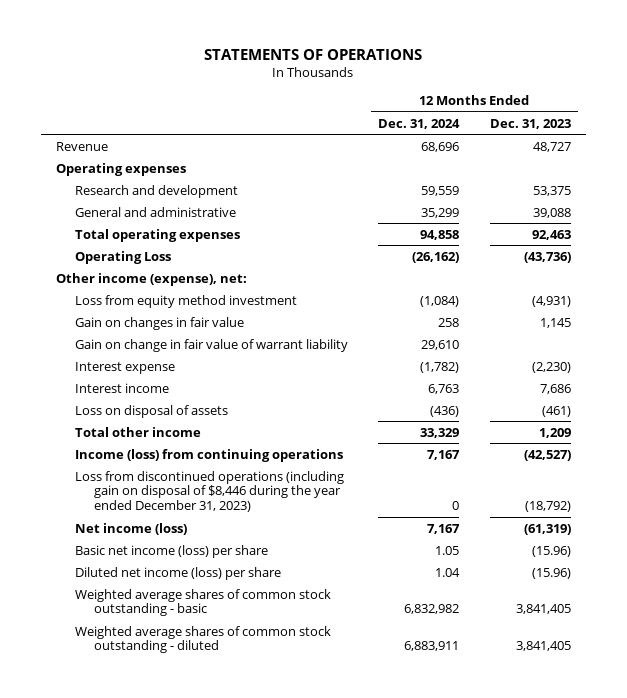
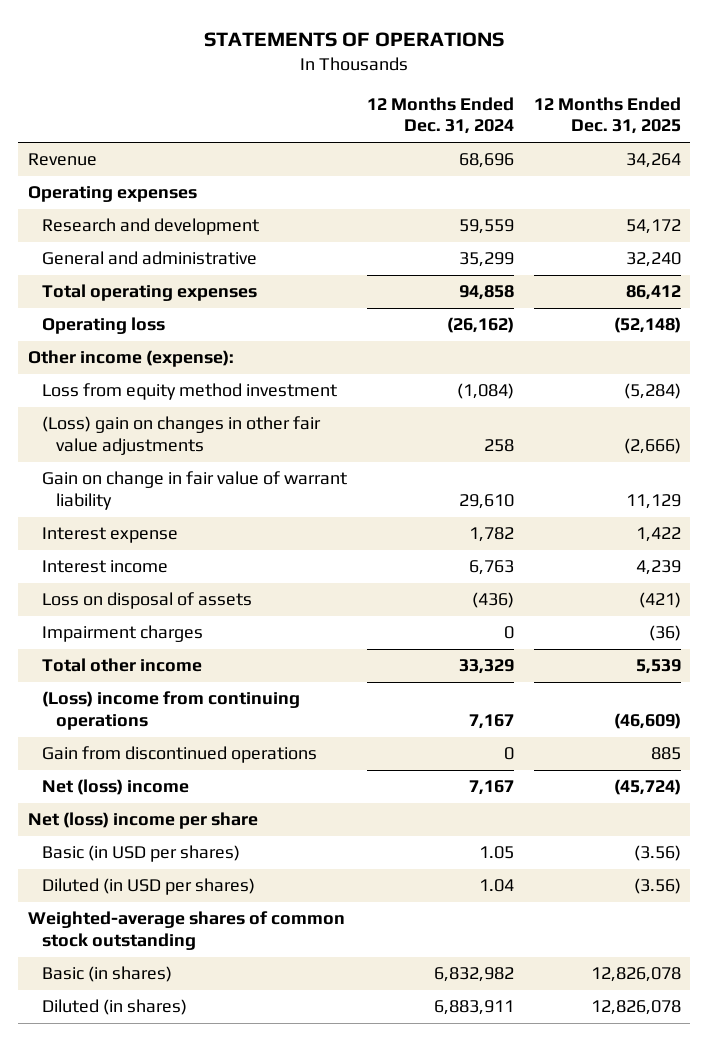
[489,118,571,129] Dec. 31, 2023 -> none
none -> [533,97,681,135] 12 Months Ended Dec. 31, 2025
[74,250,171,264] Operating Loss -> [41,317,165,335] Operating loss
[56,272,248,286] Other income (expense), net: -> [27,350,234,368] Other income (expense):
[74,316,244,330] Gain on changes in fair value -> [41,416,321,455] (Loss) gain on changes in other fair value adjustments
[420,361,460,373] (1,782) -> [468,527,514,543] 1,782
none -> [41,625,203,643] Impairment charges
[74,448,343,462] Income (loss) from continuing operations -> [41,691,300,730] (Loss) income from continuing operations
[74,470,344,512] Loss from discontinued operations (including gain on disposal of $8,446 during the year ended December 31, 2023) -> [41,746,317,764] Gain from discontinued operations
[74,522,187,535] Net income (loss) -> [41,779,189,796] Net (loss) income
none -> [27,812,258,830] Net (loss) income per share
[74,544,268,558] Basic net income (loss) per share -> [41,845,240,863] Basic (in USD per shares)
[74,566,281,580] Diluted net income (loss) per share -> [41,878,255,896] Diluted (in USD per shares)
none -> [27,911,345,950] Weighted-average shares of common stock outstanding
[74,588,331,617] Weighted average shares of common stock outstanding - basic -> [41,966,172,983] Basic (in shares)
[74,625,331,654] Weighted average shares of common stock outstanding - diluted -> [41,999,187,1016] Diluted (in shares)

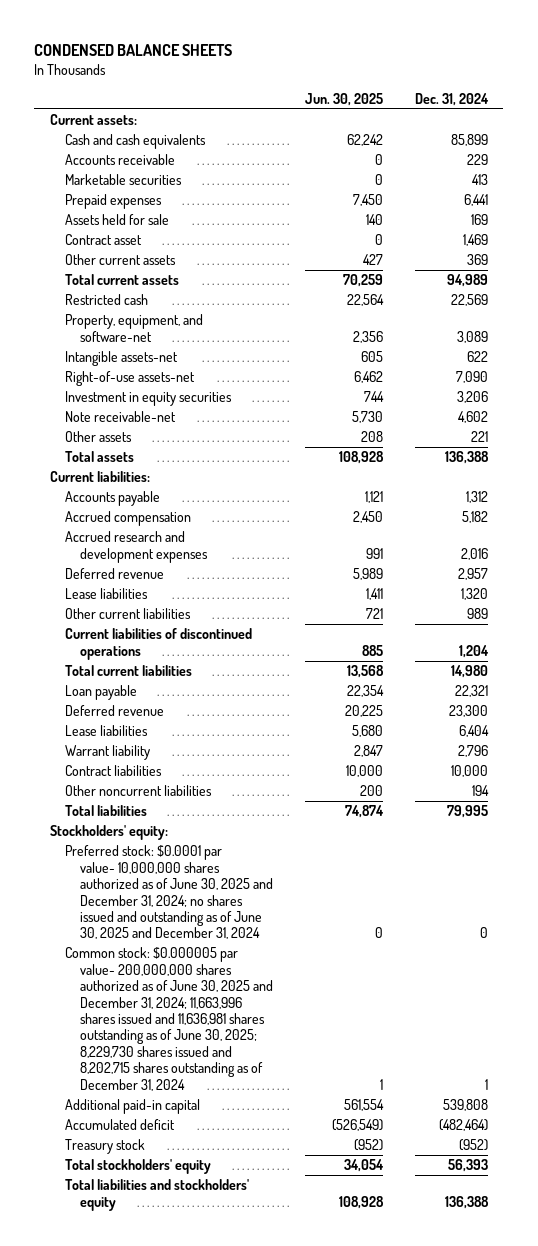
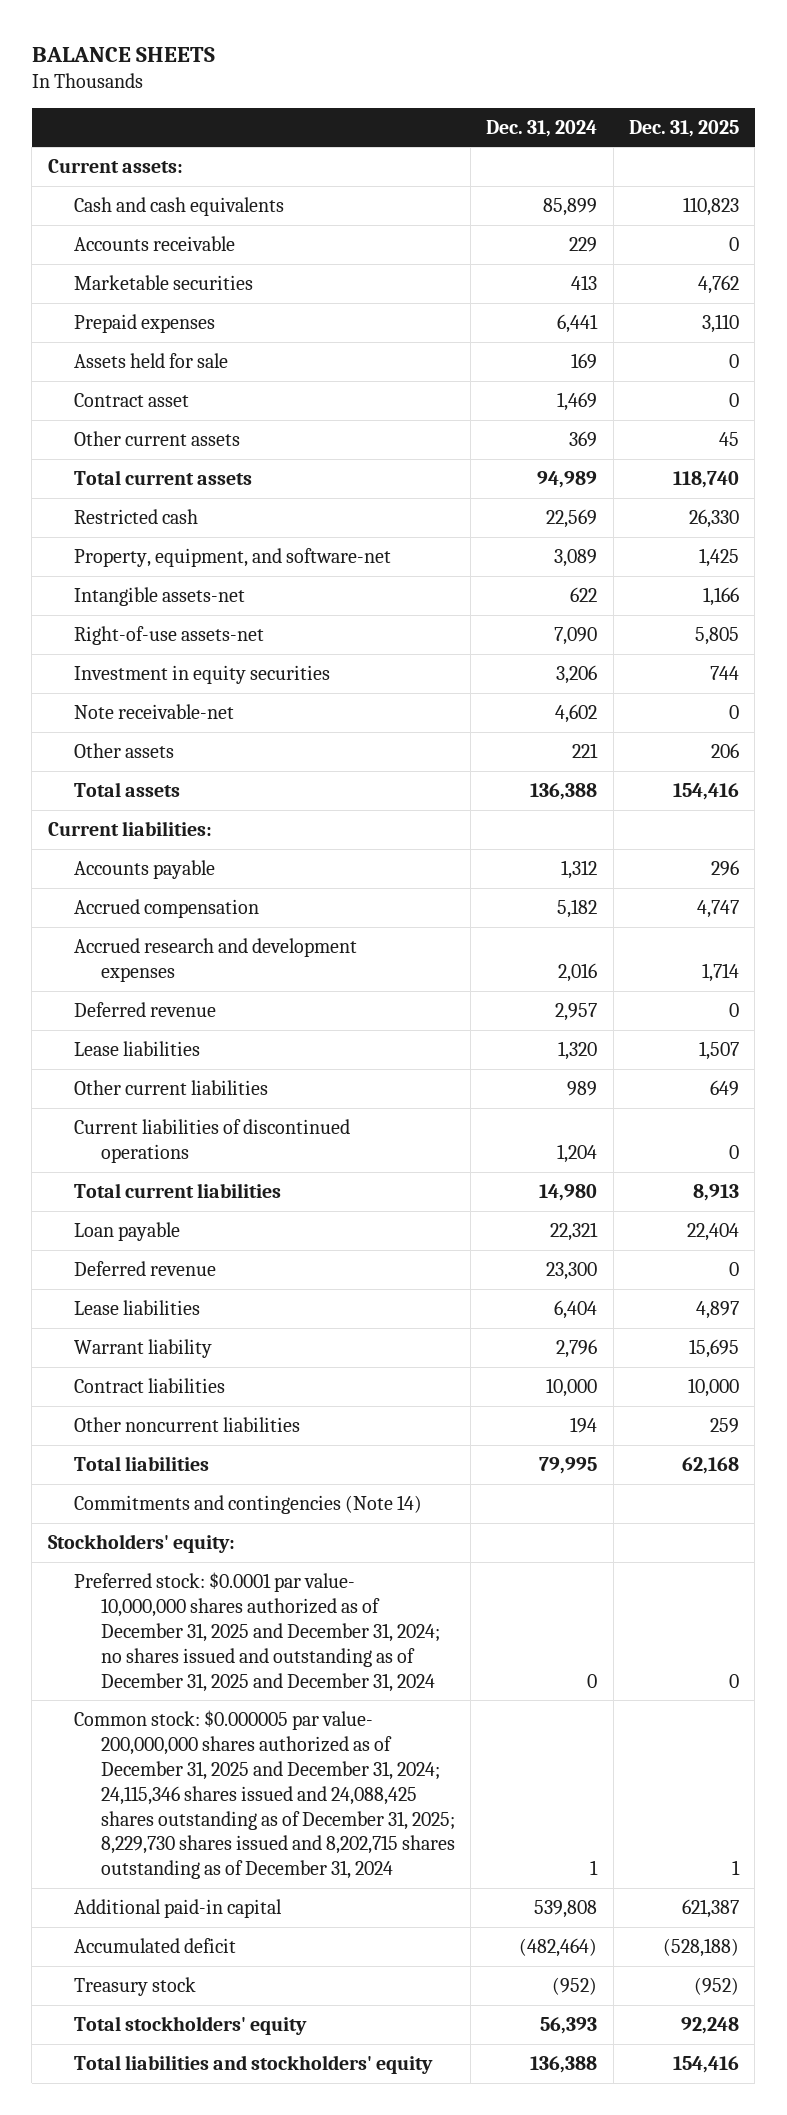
[34,43,233,56] CONDENSED BALANCE SHEETS -> [31,46,215,62] BALANCE SHEETS
[304,92,383,106] Jun. 30, 2025 -> none
none -> [629,119,740,137] Dec. 31, 2025
none -> [74,1494,423,1514] Commitments and contingencies (Note 14)
[64,845,273,940] Preferred stock: $0.0001 par value- 10,000,000 shares authorized as of June 30, 2025 and December 31, 2024; no shares issued and outstanding as of June 30, 2025 and December 31, 2024 -> [74,1571,440,1692] Preferred stock: $0.0001 par value- 10,000,000 shares authorized as of December 31, 2025 and December 31, 2024; no shares issued and outstanding as of December 31, 2025 and December 31, 2024
[64,947,273,1091] Common stock: $0.000005 par value- 200,000,000 shares authorized as of June 30, 2025 and December 31, 2024; 11,663,996 shares issued and 11,636,981 shares outstanding as of June 30, 2025; 8,229,730 shares issued and 8,202,715 shares outstanding as of December 31, 2024 -> [74,1709,455,1880] Common stock: $0.000005 par value- 200,000,000 shares authorized as of December 31, 2025 and December 31, 2024; 24,115,346 shares issued and 24,088,425 shares outstanding as of December 31, 2025; 8,229,730 shares issued and 8,202,715 shares outstanding as of December 31, 2024

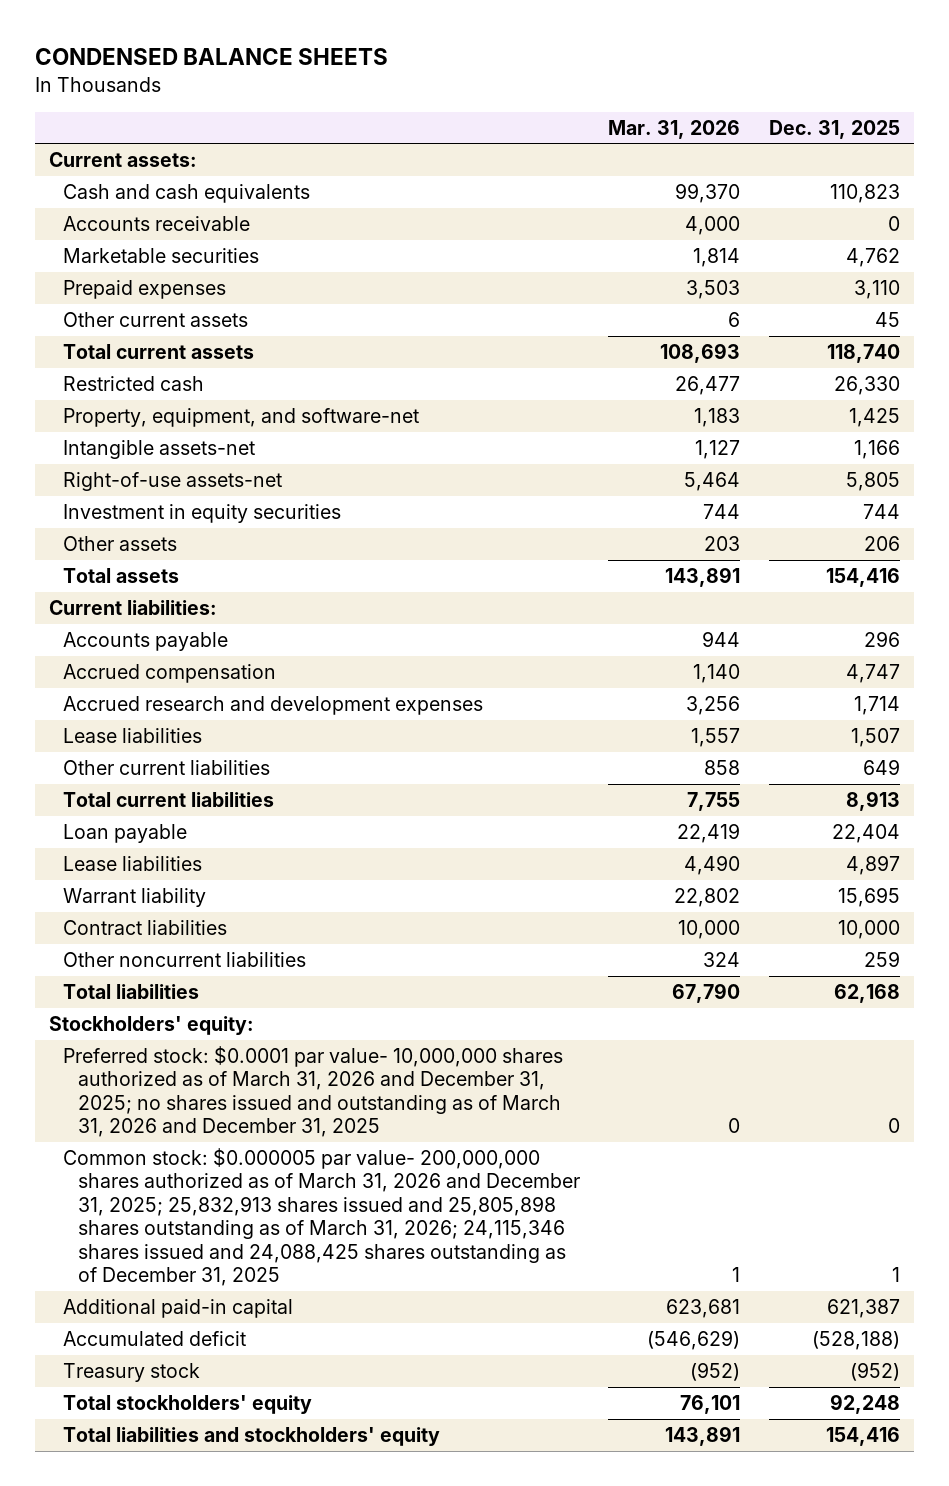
[31,46,215,62] BALANCE SHEETS -> [34,48,388,66] CONDENSED BALANCE SHEETS
[486,119,598,137] Dec. 31, 2024 -> none
none -> [608,119,741,139] Mar. 31, 2026
[74,352,229,368] Assets held for sale -> none
[74,392,190,407] Contract asset -> none
[74,703,235,719] Note receivable-net -> none
[74,1001,217,1017] Deferred revenue -> none
[74,1118,351,1163] Current liabilities of discontinued operations -> none
[74,1260,217,1276] Deferred revenue -> none
[74,1494,423,1514] Commitments and contingencies (Note 14) -> none
[74,1571,440,1692] Preferred stock: $0.0001 par value- 10,000,000 shares authorized as of December 31, 2025 and December 31, 2024; no shares issued and outstanding as of December 31, 2025 and December 31, 2024 -> [63,1045,564,1138] Preferred stock: $0.0001 par value- 10,000,000 shares authorized as of March 31, 2026 and December 31, 2025; no shares issued and outstanding as of March 31, 2026 and December 31, 2025
[74,1709,455,1880] Common stock: $0.000005 par value- 200,000,000 shares authorized as of December 31, 2025 and December 31, 2024; 24,115,346 shares issued and 24,088,425 shares outstanding as of December 31, 2025; 8,229,730 shares issued and 8,202,715 shares outstanding as of December 31, 2024 -> [63,1147,580,1287] Common stock: $0.000005 par value- 200,000,000 shares authorized as of March 31, 2026 and December 31, 2025; 25,832,913 shares issued and 25,805,898 shares outstanding as of March 31, 2026; 24,115,346 shares issued and 24,088,425 shares outstanding as of December 31, 2025

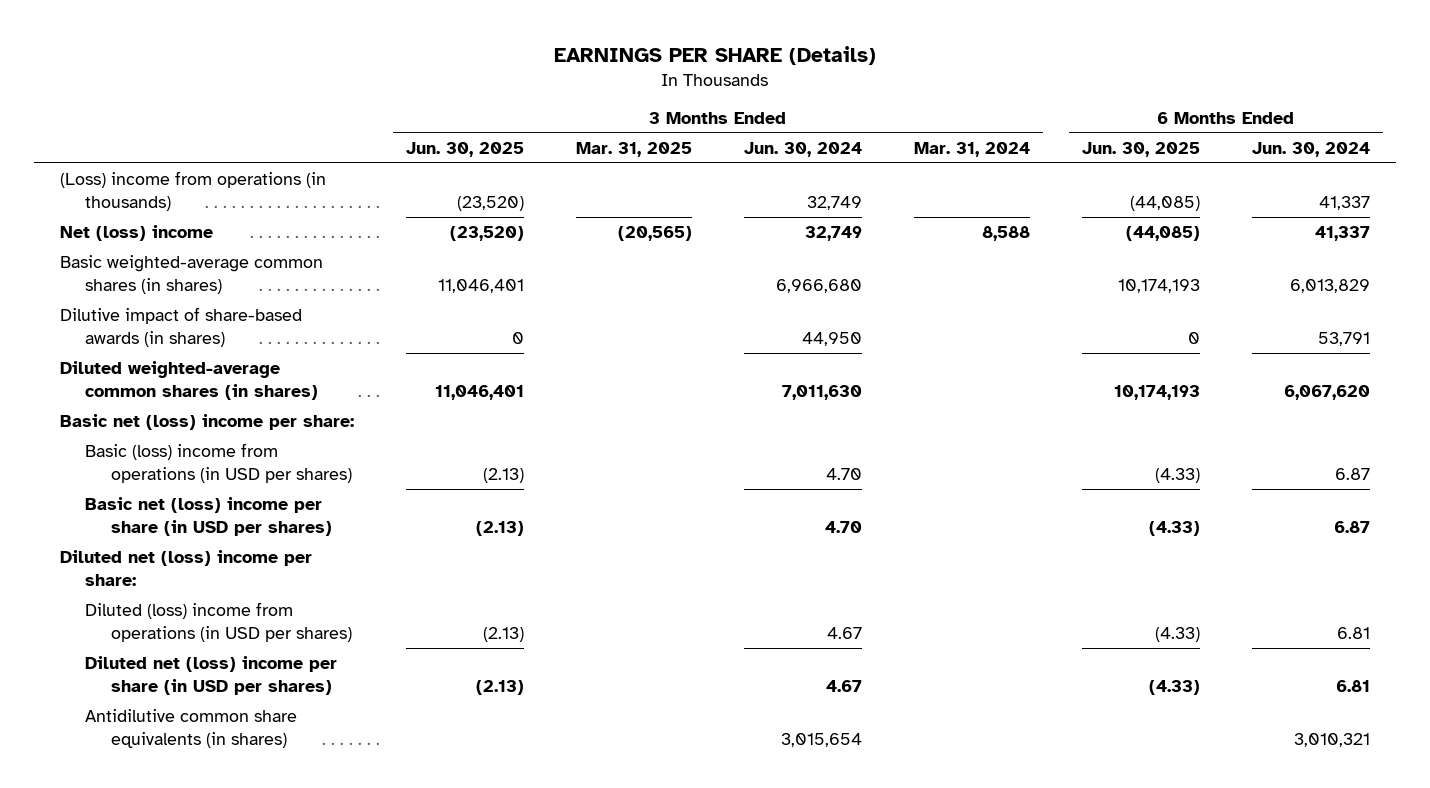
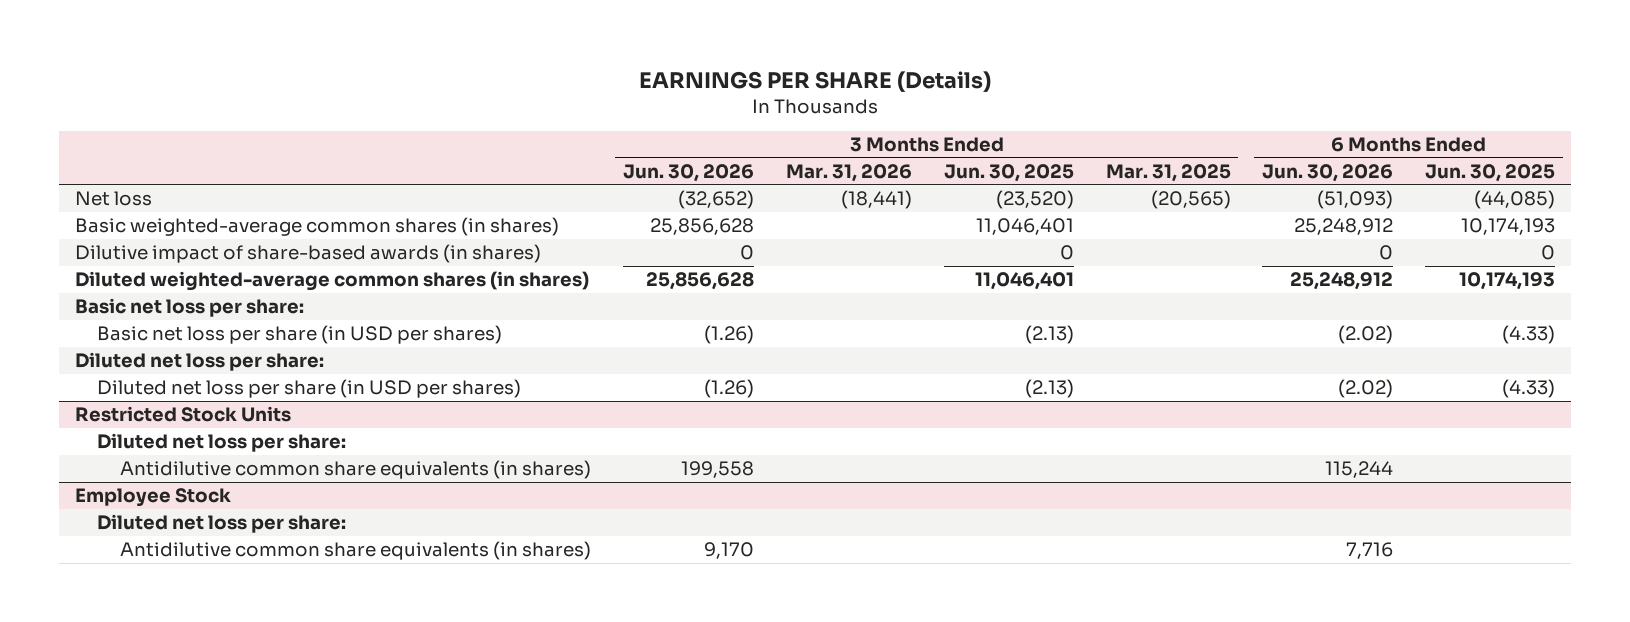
[743,141,862,157] Jun. 30, 2024 -> none
[913,141,1030,157] Mar. 31, 2024 -> none
[1251,141,1370,157] Jun. 30, 2024 -> none
none -> [622,163,754,182] Jun. 30, 2026
none -> [785,163,912,182] Mar. 31, 2026
none -> [1262,163,1394,182] Jun. 30, 2026
[59,170,326,211] (Loss) income from operations (in thousands) -> none
[59,224,213,241] Net (loss) income -> [75,191,153,207] Net loss
[85,442,352,483] Basic (loss) income from operations (in USD per shares) -> none
[85,601,352,642] Diluted (loss) income from operations (in USD per shares) -> none
[59,413,354,430] Basic net (loss) income per share: -> [75,298,305,318] Basic net loss per share:
[85,496,332,536] Basic net (loss) income per share (in USD per shares) -> [97,325,503,345] Basic net loss per share (in USD per shares)
[59,549,312,586] Diluted net (loss) income per share: -> [75,352,325,372] Diluted net loss per share:
[85,655,338,695] Diluted net (loss) income per share (in USD per shares) -> [97,379,522,399] Diluted net loss per share (in USD per shares)
none -> [75,406,292,423] Restricted Stock Units
none -> [97,433,347,453] Diluted net loss per share:
none -> [75,488,232,508] Employee Stock
none -> [97,514,347,534] Diluted net loss per share:
none -> [119,541,591,561] Antidilutive common share equivalents (in shares)

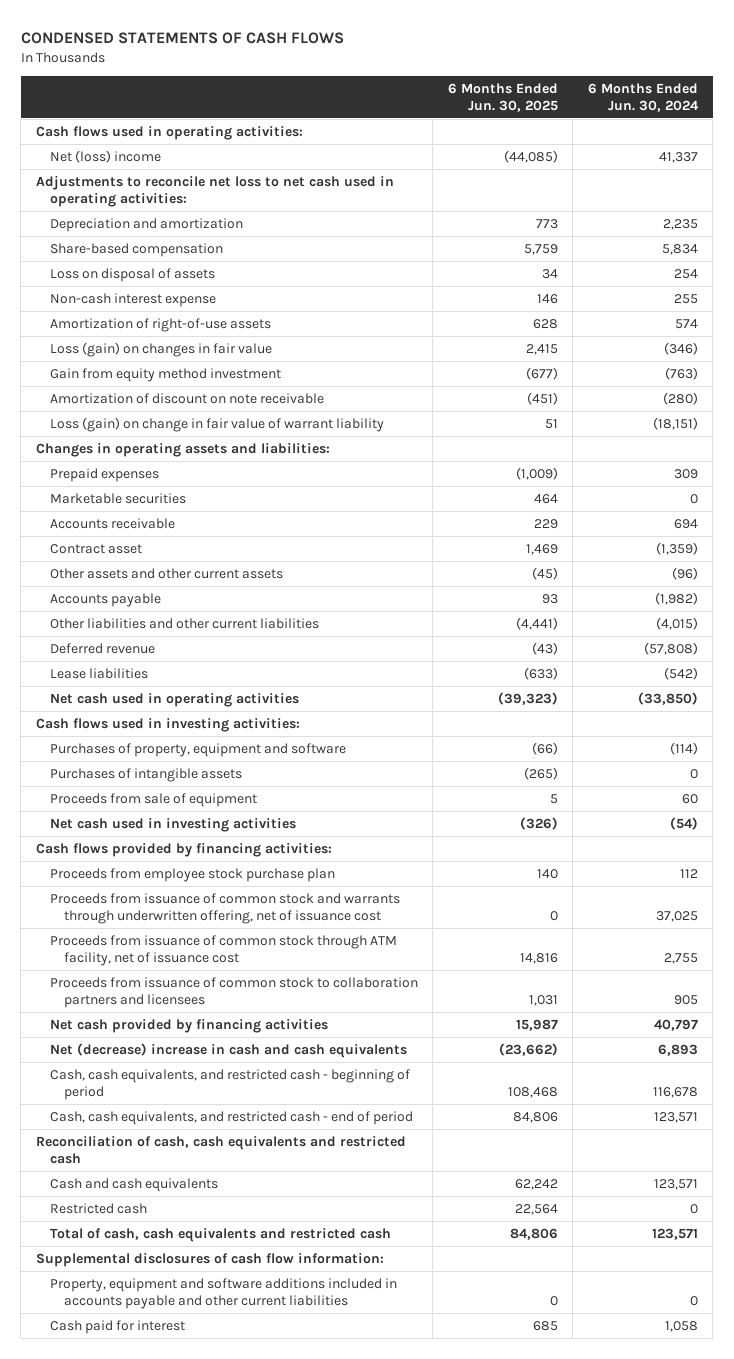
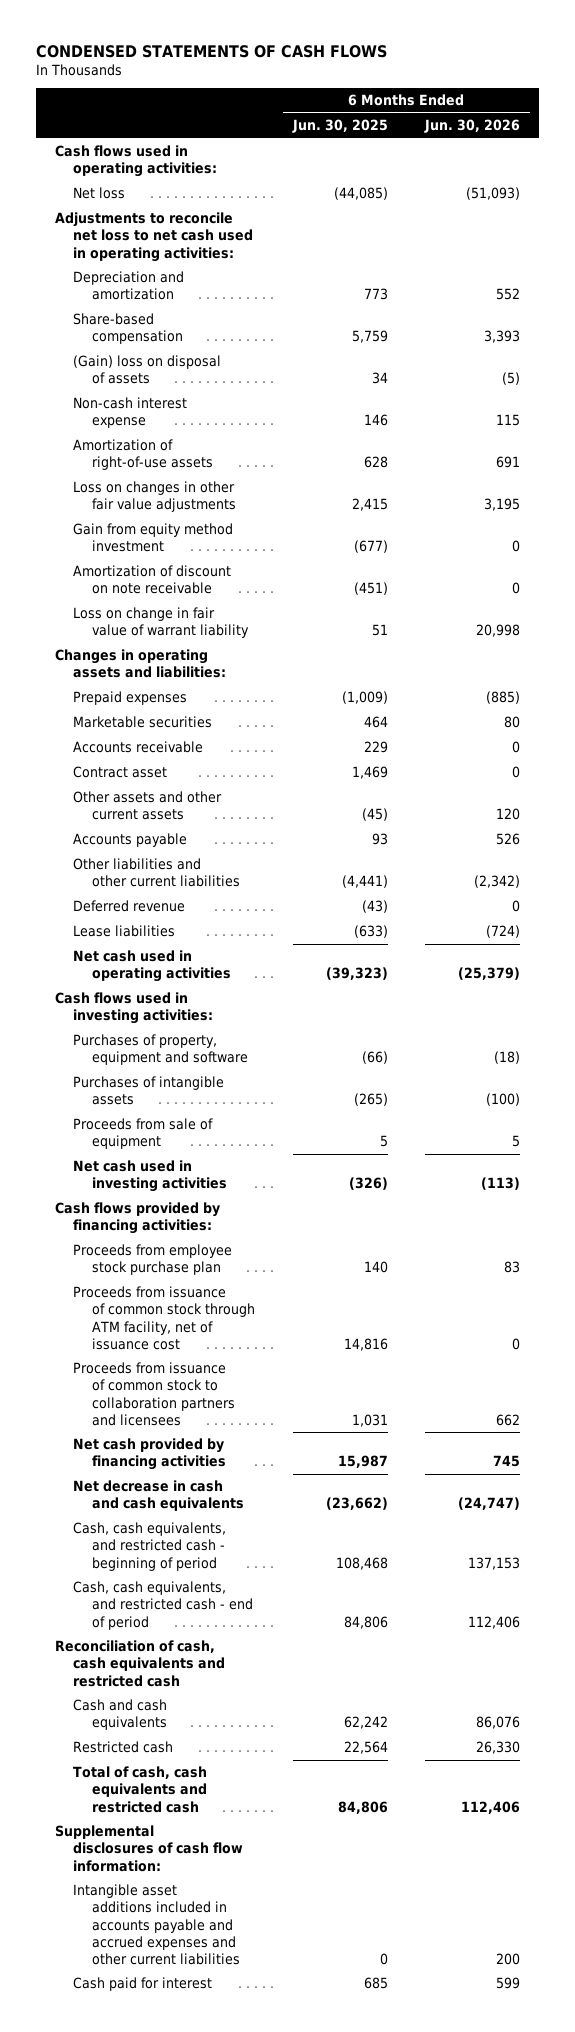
[587,82,699,112] 6 Months Ended Jun. 30, 2024 -> none
none -> [424,119,521,134] Jun. 30, 2026
[49,150,161,164] Net (loss) income -> [73,187,126,200] Net loss
[49,268,215,283] Loss on disposal of assets -> [73,355,222,385] (Gain) loss on disposal of assets
[49,342,272,358] Loss (gain) on changes in fair value -> [73,481,237,513] Loss on changes in other fair value adjustments
[49,417,384,433] Loss (gain) on change in fair value of warrant liability -> [73,607,250,639] Loss on change in fair value of warrant liability
[49,893,400,924] Proceeds from issuance of common stock and warrants through underwritten offering, net of issuance cost -> none
[49,1043,407,1059] Net (decrease) increase in cash and cash equivalents -> [73,1480,245,1512] Net decrease in cash and cash equivalents
[49,1278,397,1309] Property, equipment and software additions included in accounts payable and other current liabilities -> [73,1884,241,1966] Intangible asset additions included in accounts payable and accrued expenses and other current liabilities

